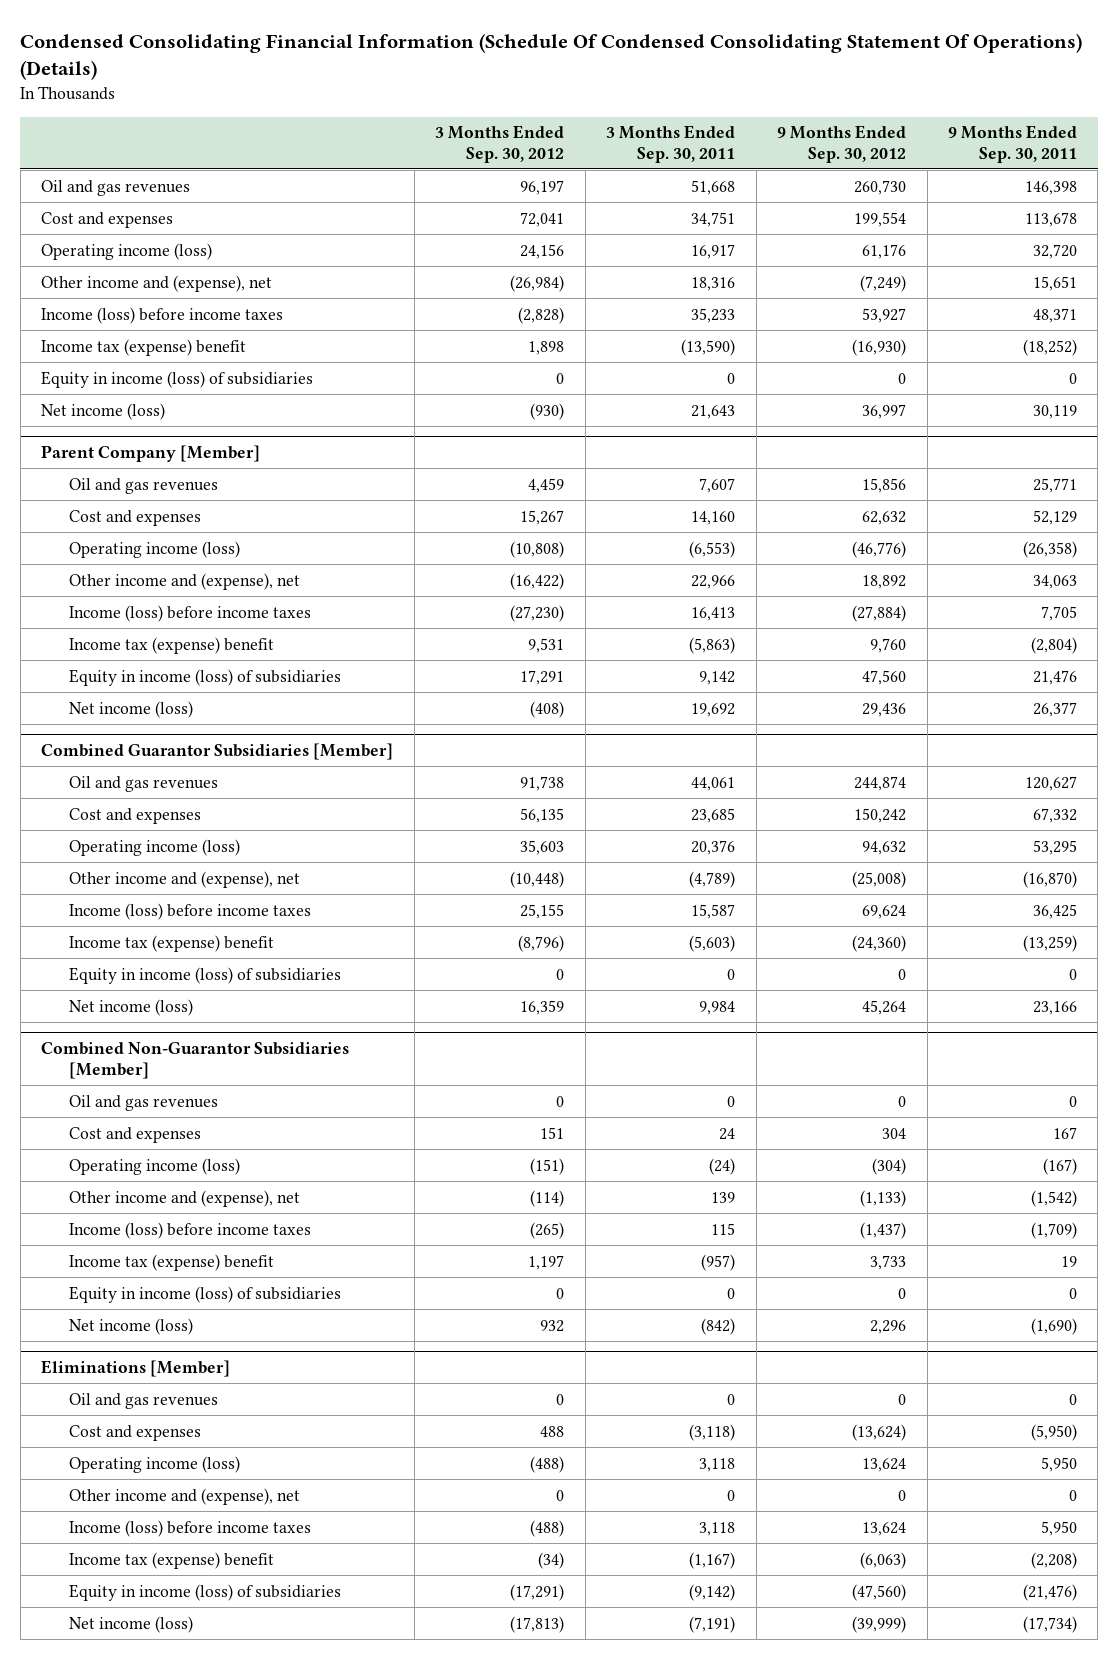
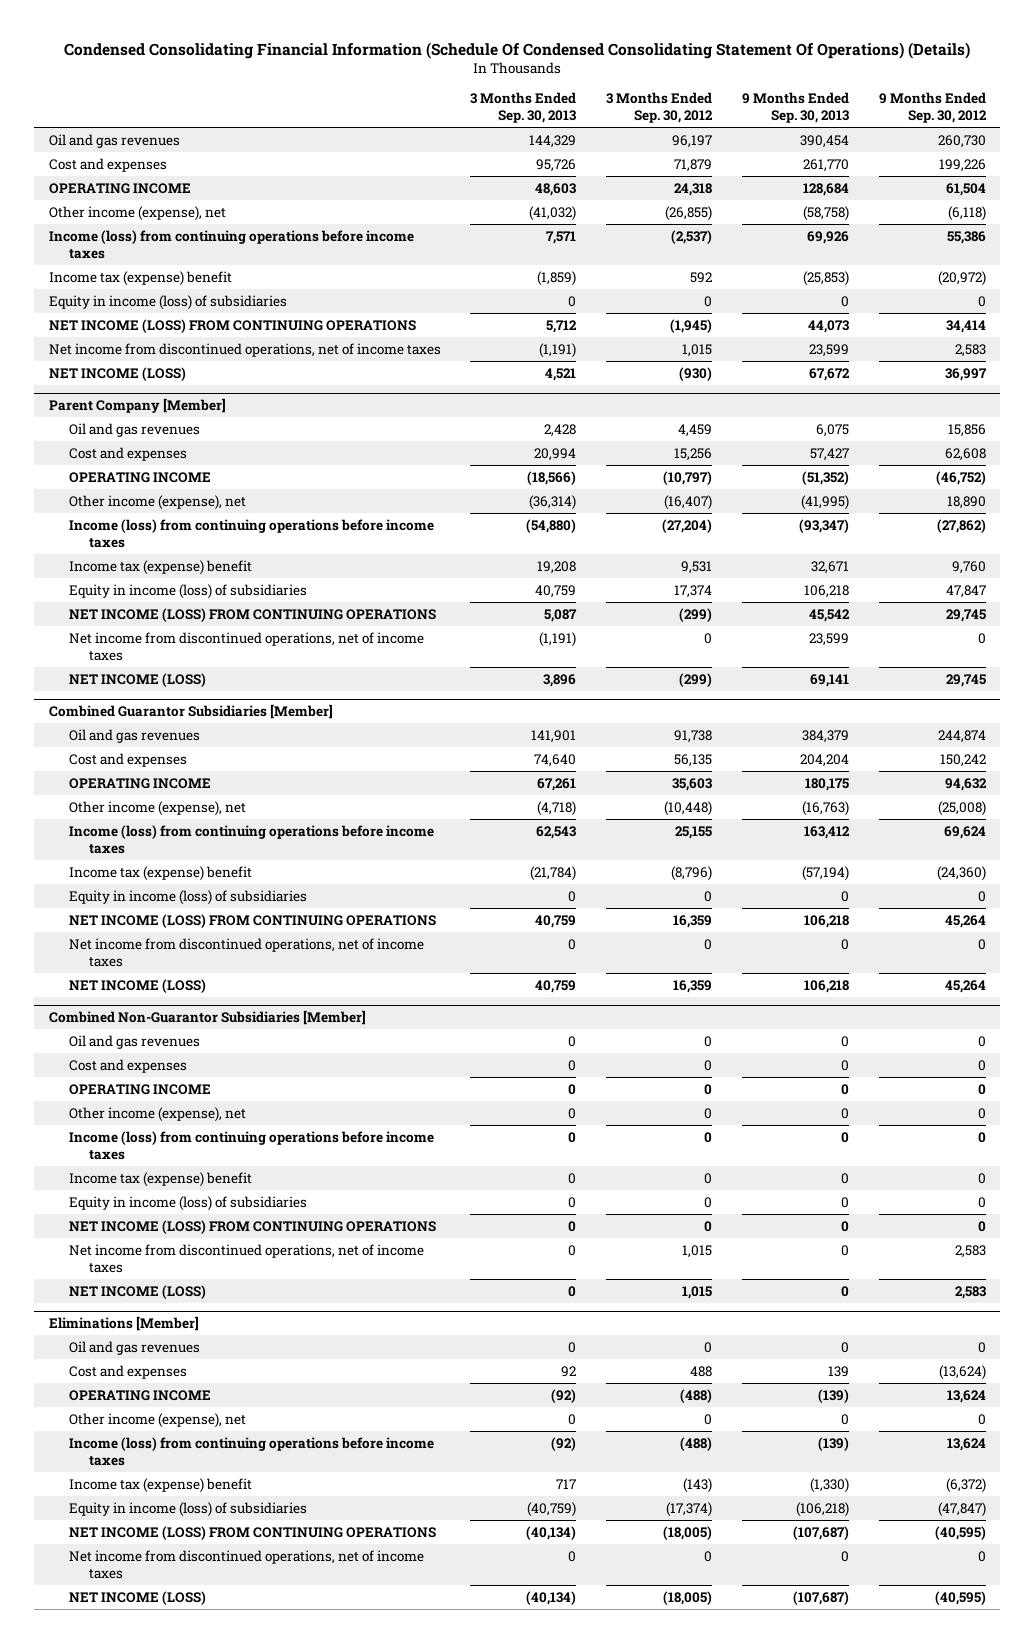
[606,125,736,163] 3 Months Ended Sep. 30, 2011 -> none
[947,125,1077,163] 9 Months Ended Sep. 30, 2011 -> none
none -> [470,92,577,124] 3 Months Ended Sep. 30, 2013
none -> [741,92,849,124] 9 Months Ended Sep. 30, 2013
[520,211,565,227] 72,041 -> [674,158,713,172] 71,879
[854,211,907,227] 199,554 -> [938,158,986,172] 199,226
[41,242,213,260] Operating income (loss) -> [48,182,191,194] OPERATING INCOME
[520,243,565,259] 24,156 -> [674,182,713,196] 24,318
[862,243,907,259] 61,176 -> [945,182,986,196] 61,504
[41,274,273,292] Other income and (expense), net -> [48,205,226,221] Other income (expense), net
[510,274,565,292] (26,984) -> [665,205,713,221] (26,855)
[860,274,907,292] (7,249) -> [947,205,986,221] (6,118)
[41,306,284,324] Income (loss) before income taxes -> [48,229,414,259] Income (loss) from continuing operations before income taxes
[518,306,565,324] (2,828) -> [671,229,713,244] (2,537)
[862,307,907,323] 53,927 -> [946,230,986,244] 55,386
[528,340,565,355] 1,898 -> [690,271,713,283] 592
[852,338,907,356] (16,930) -> [937,270,986,286] (20,972)
none -> [48,318,416,333] NET INCOME (LOSS) FROM CONTINUING OPERATIONS
none -> [48,342,441,357] Net income from discontinued operations, net of income taxes
[41,402,166,420] Net income (loss) -> [48,366,186,381] NET INCOME (LOSS)
[520,509,565,525] 15,267 -> [674,447,713,461] 15,256
[862,510,907,525] 62,632 -> [944,447,986,461] 62,608
[69,540,241,558] Operating income (loss) -> [68,471,211,483] OPERATING INCOME
[510,540,565,558] (10,808) -> [663,470,713,485] (10,797)
[852,540,907,558] (46,776) -> [935,470,986,485] (46,752)
[69,572,301,590] Other income and (expense), net -> [68,494,246,510] Other income (expense), net
[510,572,565,590] (16,422) -> [664,494,713,510] (16,407)
[862,574,907,589] 18,892 -> [946,495,986,509] 18,890
[69,604,312,622] Income (loss) before income taxes -> [68,518,434,548] Income (loss) from continuing operations before income taxes
[510,604,565,622] (27,230) -> [662,518,713,533] (27,204)
[852,604,907,622] (27,884) -> [936,518,986,533] (27,862)
[520,669,565,685] 17,291 -> [674,584,713,598] 17,374
[862,669,907,685] 47,560 -> [945,584,986,598] 47,847
none -> [68,607,436,622] NET INCOME (LOSS) FROM CONTINUING OPERATIONS
none -> [68,631,424,661] Net income from discontinued operations, net of income taxes
[69,700,194,718] Net income (loss) -> [68,672,206,687] NET INCOME (LOSS)
[530,700,565,718] (408) -> [679,672,713,687] (299)
[862,702,907,717] 29,436 -> [945,673,986,687] 29,745
[69,838,241,856] Operating income (loss) -> [68,777,211,789] OPERATING INCOME
[69,870,301,888] Other income and (expense), net -> [68,800,246,816] Other income (expense), net
[69,902,312,920] Income (loss) before income taxes -> [68,824,434,854] Income (loss) from continuing operations before income taxes
none -> [68,913,436,928] NET INCOME (LOSS) FROM CONTINUING OPERATIONS
none -> [68,937,424,967] Net income from discontinued operations, net of income taxes
[69,998,194,1016] Net income (loss) -> [68,978,206,993] NET INCOME (LOSS)
[540,1126,565,1139] 151 -> [704,1059,713,1071] 0
[882,1127,907,1139] 304 -> [977,1059,986,1071] 0
[69,1157,241,1175] Operating income (loss) -> [68,1083,211,1095] OPERATING INCOME
[530,1157,565,1175] (151) -> [704,1083,713,1095] 0
[872,1157,907,1175] (304) -> [977,1083,986,1095] 0
[69,1189,301,1207] Other income and (expense), net -> [68,1106,246,1122] Other income (expense), net
[530,1189,565,1207] (114) -> [704,1107,713,1119] 0
[860,1189,907,1207] (1,133) -> [977,1107,986,1119] 0
[69,1221,312,1239] Income (loss) before income taxes -> [68,1130,434,1160] Income (loss) from continuing operations before income taxes
[530,1221,565,1239] (265) -> [704,1131,713,1143] 0
[860,1221,907,1239] (1,437) -> [977,1131,986,1143] 0
[528,1254,565,1270] 1,197 -> [704,1172,713,1184] 0
[870,1254,907,1270] 3,733 -> [977,1172,986,1184] 0
none -> [68,1219,436,1234] NET INCOME (LOSS) FROM CONTINUING OPERATIONS
none -> [68,1243,424,1273] Net income from discontinued operations, net of income taxes
[69,1317,194,1335] Net income (loss) -> [68,1284,206,1299] NET INCOME (LOSS)
[540,1319,565,1332] 932 -> [682,1285,713,1299] 1,015
[870,1319,907,1334] 2,296 -> [954,1285,986,1299] 2,583
[69,1455,241,1473] Operating income (loss) -> [68,1389,211,1401] OPERATING INCOME
[69,1487,301,1505] Other income and (expense), net -> [68,1412,246,1428] Other income (expense), net
[69,1519,312,1537] Income (loss) before income taxes -> [68,1436,434,1466] Income (loss) from continuing operations before income taxes
[538,1551,565,1569] (34) -> [683,1477,713,1493] (143)
[860,1551,907,1569] (6,063) -> [945,1477,986,1493] (6,372)
[510,1583,565,1601] (17,291) -> [666,1501,713,1517] (17,374)
[852,1583,907,1601] (47,560) -> [937,1501,986,1517] (47,847)
none -> [68,1525,436,1540] NET INCOME (LOSS) FROM CONTINUING OPERATIONS
none -> [68,1549,424,1579] Net income from discontinued operations, net of income taxes
[69,1615,194,1633] Net income (loss) -> [68,1590,206,1605] NET INCOME (LOSS)
[510,1615,565,1633] (17,813) -> [663,1590,713,1605] (18,005)
[852,1615,907,1633] (39,999) -> [934,1590,986,1605] (40,595)

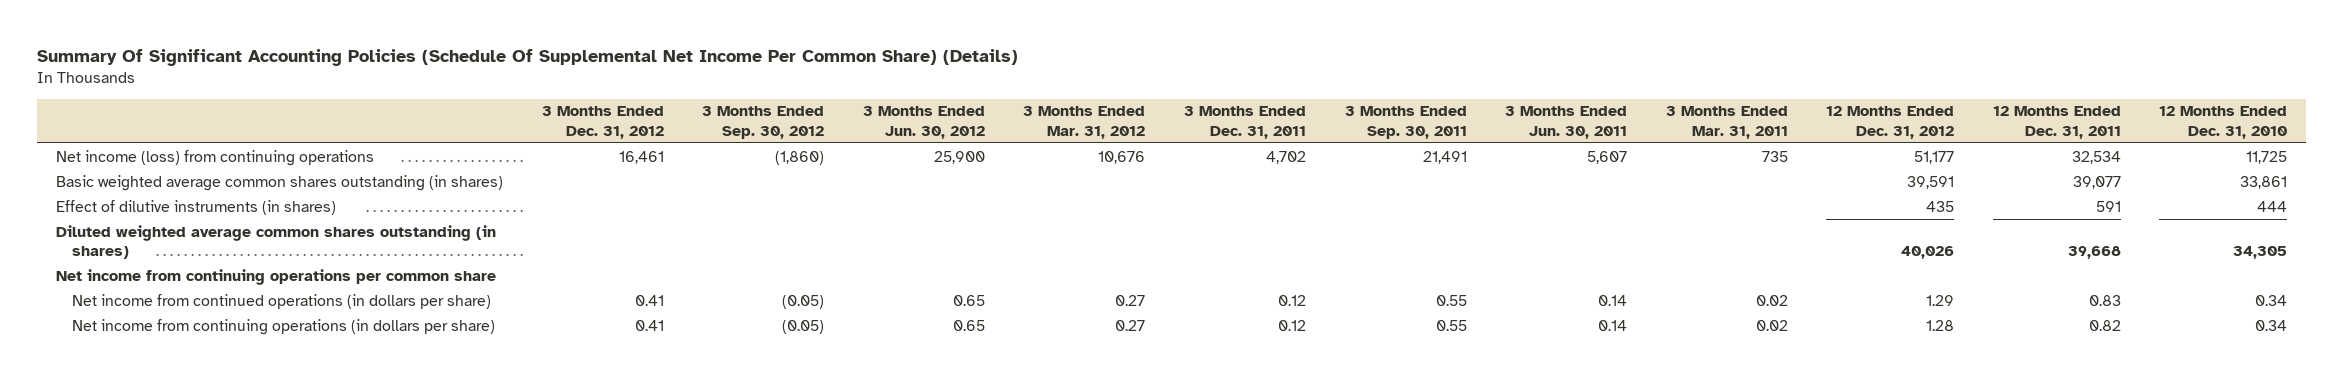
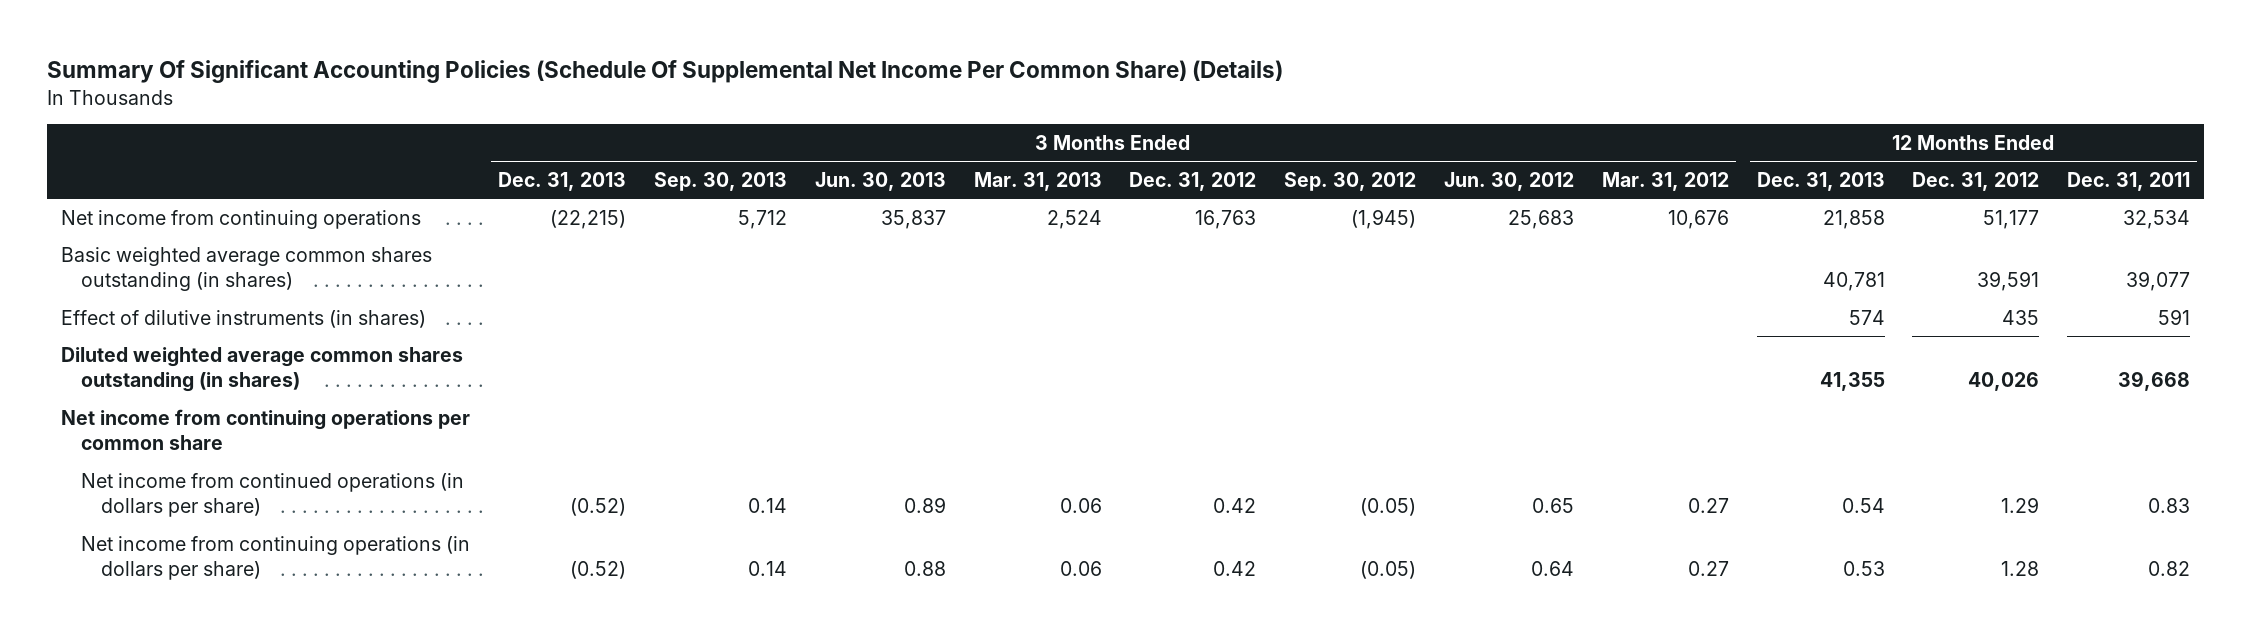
[1184,106,1307,139] 3 Months Ended Dec. 31, 2011 -> none
[1344,106,1467,139] 3 Months Ended Sep. 30, 2011 -> none
[1505,106,1628,139] 3 Months Ended Jun. 30, 2011 -> none
[1665,106,1788,139] 3 Months Ended Mar. 31, 2011 -> none
[2159,106,2288,139] 12 Months Ended Dec. 31, 2010 -> none
none -> [498,172,627,192] Dec. 31, 2013
none -> [653,172,787,192] Sep. 30, 2013
none -> [814,172,946,192] Jun. 30, 2013
none -> [973,172,1102,192] Mar. 31, 2013
none -> [1756,172,1885,192] Dec. 31, 2013
[56,149,375,166] Net income (loss) from continuing operations -> [61,209,422,229] Net income from continuing operations
[618,150,664,164] 16,461 -> [1195,209,1257,229] 16,763
[775,150,825,165] (1,860) -> [1351,208,1417,229] (1,945)
[933,150,985,164] 25,900 -> [1507,209,1574,229] 25,683
[634,294,664,306] 0.41 -> [1213,498,1257,514] 0.42
[634,319,664,331] 0.41 -> [1213,561,1257,577] 0.42
[952,319,985,331] 0.65 -> [1530,561,1574,577] 0.64

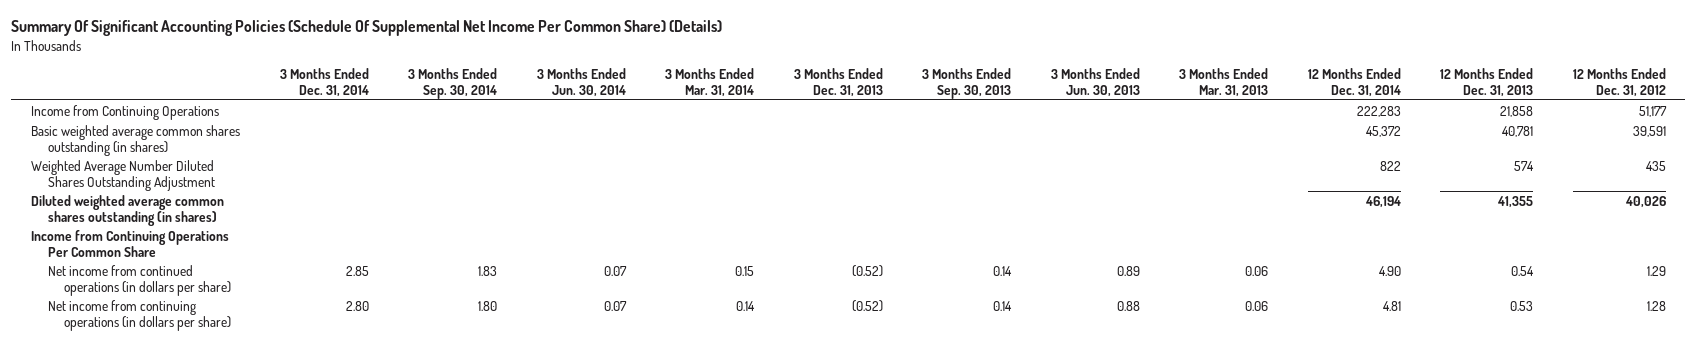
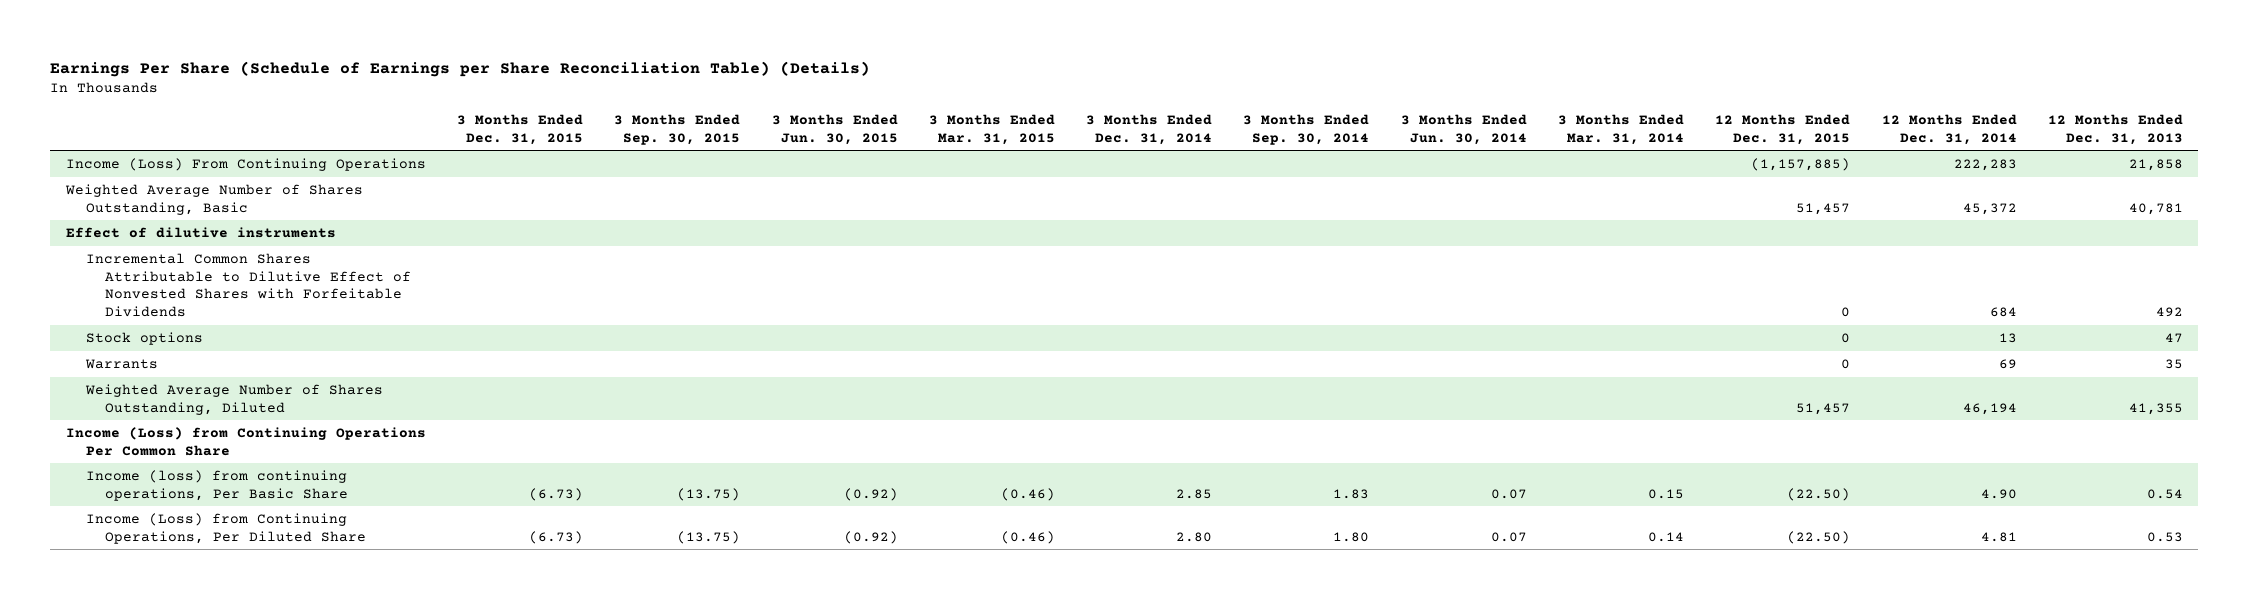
[11,20,723,37] Summary Of Significant Accounting Policies (Schedule Of Supplemental Net Income Per Common Share) (Details) -> [50,60,871,77] Earnings Per Share (Schedule of Earnings per Share Reconciliation Table) (Details)
[793,67,883,97] 3 Months Ended Dec. 31, 2013 -> none
[922,67,1012,99] 3 Months Ended Sep. 30, 2013 -> none
[1050,67,1140,97] 3 Months Ended Jun. 30, 2013 -> none
[1179,67,1269,97] 3 Months Ended Mar. 31, 2013 -> none
[1572,67,1666,97] 12 Months Ended Dec. 31, 2012 -> none
none -> [457,114,584,145] 3 Months Ended Dec. 31, 2015
none -> [614,114,741,145] 3 Months Ended Sep. 30, 2015
none -> [771,114,898,145] 3 Months Ended Jun. 30, 2015
none -> [928,114,1055,145] 3 Months Ended Mar. 31, 2015
none -> [1715,114,1851,145] 12 Months Ended Dec. 31, 2015
[31,159,215,191] Weighted Average Number Diluted Shares Outstanding Adjustment -> none
[31,104,220,120] Income from Continuing Operations -> [65,157,426,171] Income (Loss) From Continuing Operations
[31,124,241,156] Basic weighted average common shares outstanding (in shares) -> [64,183,363,215] Weighted Average Number of Shares Outstanding, Basic
none -> [65,226,336,238] Effect of dilutive instruments
none -> [85,252,412,318] Incremental Common Shares Attributable to Dilutive Effect of Nonvested Shares with Forfeitable Dividends
none -> [85,331,203,345] Stock options
none -> [84,358,158,369] Warrants
[31,194,225,226] Diluted weighted average common shares outstanding (in shares) -> [84,383,383,415] Weighted Average Number of Shares Outstanding, Diluted
[31,229,230,257] Income from Continuing Operations Per Common Share -> [65,426,426,456] Income (Loss) from Continuing Operations Per Common Share
[47,264,232,296] Net income from continued operations (in dollars per share) -> [85,469,349,501] Income (loss) from continuing operations, Per Basic Share
[47,299,232,331] Net income from continuing operations (in dollars per share) -> [85,512,367,544] Income (Loss) from Continuing Operations, Per Diluted Share

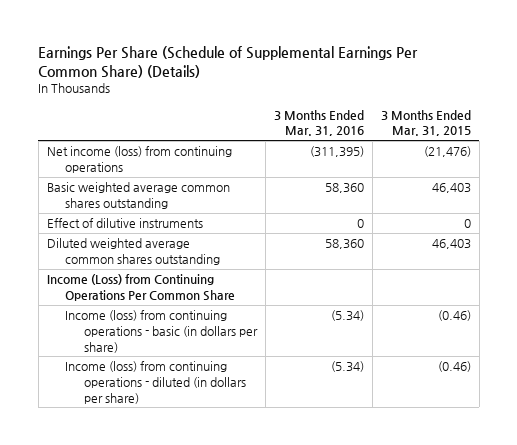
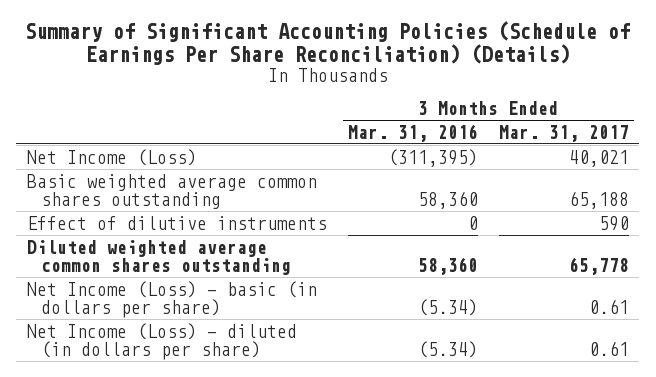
[38,46,419,78] Earnings Per Share (Schedule of Supplemental Earnings Per Common Share) (Details) -> [24,21,630,65] Summary of Significant Accounting Policies (Schedule of Earnings Per Share Reconciliation) (Details)
[380,109,471,137] 3 Months Ended Mar. 31, 2015 -> none
none -> [498,124,629,142] Mar. 31, 2017
[46,146,232,173] Net income (loss) from continuing operations -> [26,148,197,166] Net Income (Loss)
[46,274,236,301] Income (Loss) from Continuing Operations Per Common Share -> none
[65,310,258,353] Income (loss) from continuing operations - basic (in dollars per share) -> [26,280,317,318] Net Income (Loss) - basic (in dollars per share)
[65,361,246,404] Income (loss) from continuing operations - diluted (in dollars per share) -> [26,322,297,360] Net Income (Loss) - diluted (in dollars per share)

